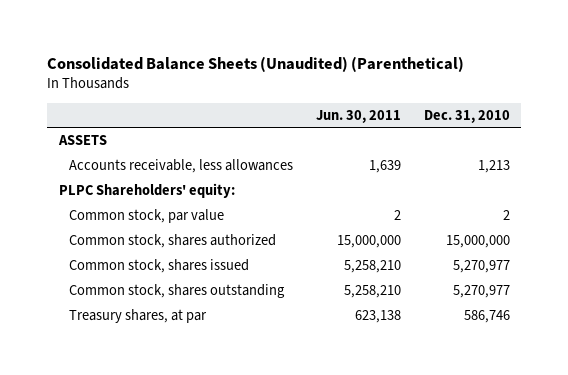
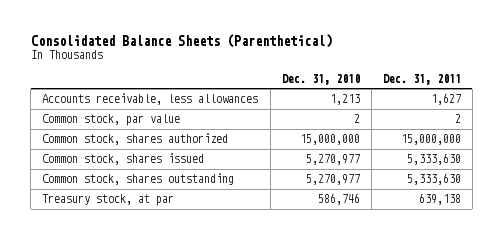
[47,56,465,73] Consolidated Balance Sheets (Unaudited) (Parenthetical) -> [30,33,332,48] Consolidated Balance Sheets (Parenthetical)
[315,109,401,123] Jun. 30, 2011 -> none
none -> [382,73,461,85] Dec. 31, 2011
[57,135,107,146] ASSETS -> none
[58,183,235,199] PLPC Shareholders' equity: -> none
[68,309,207,324] Treasury shares, at par -> [42,194,175,207] Treasury stock, at par

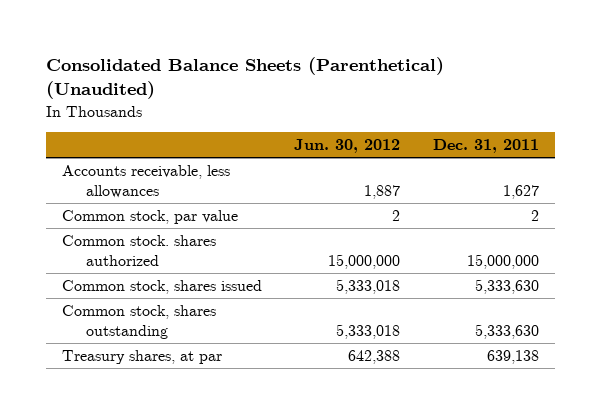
[30,33,332,48] Consolidated Balance Sheets (Parenthetical) -> [46,56,445,100] Consolidated Balance Sheets (Parenthetical) (Unaudited)
[281,73,360,85] Dec. 31, 2010 -> none
none -> [294,139,401,154] Jun. 30, 2012
[42,133,229,146] Common stock, shares authorized -> [62,234,217,267] Common stock. shares authorized
[42,194,175,207] Treasury stock, at par -> [62,349,223,364] Treasury shares, at par

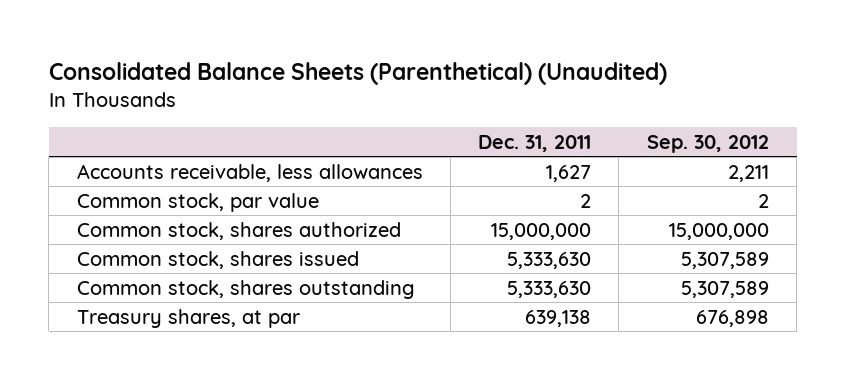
[294,139,401,154] Jun. 30, 2012 -> none
none -> [646,134,769,153] Sep. 30, 2012
[62,234,217,267] Common stock. shares authorized -> [76,221,401,240] Common stock, shares authorized

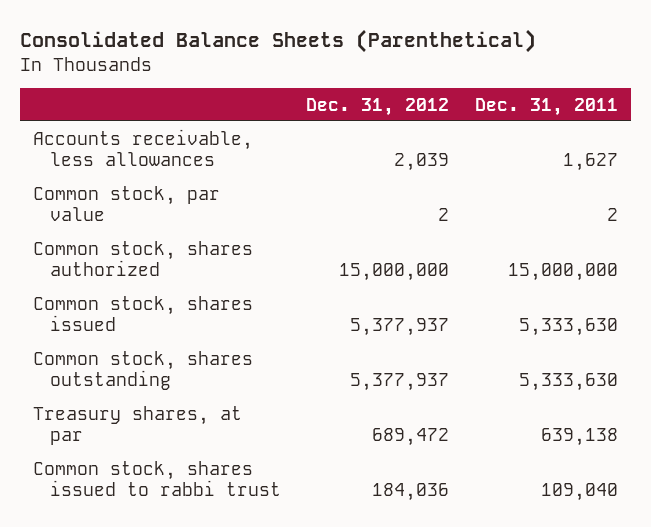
[48,61,667,85] Consolidated Balance Sheets (Parenthetical) (Unaudited) -> [19,28,536,53] Consolidated Balance Sheets (Parenthetical)
[646,134,769,153] Sep. 30, 2012 -> none
none -> [306,97,450,116] Dec. 31, 2012
none -> [32,460,281,497] Common stock, shares issued to rabbi trust

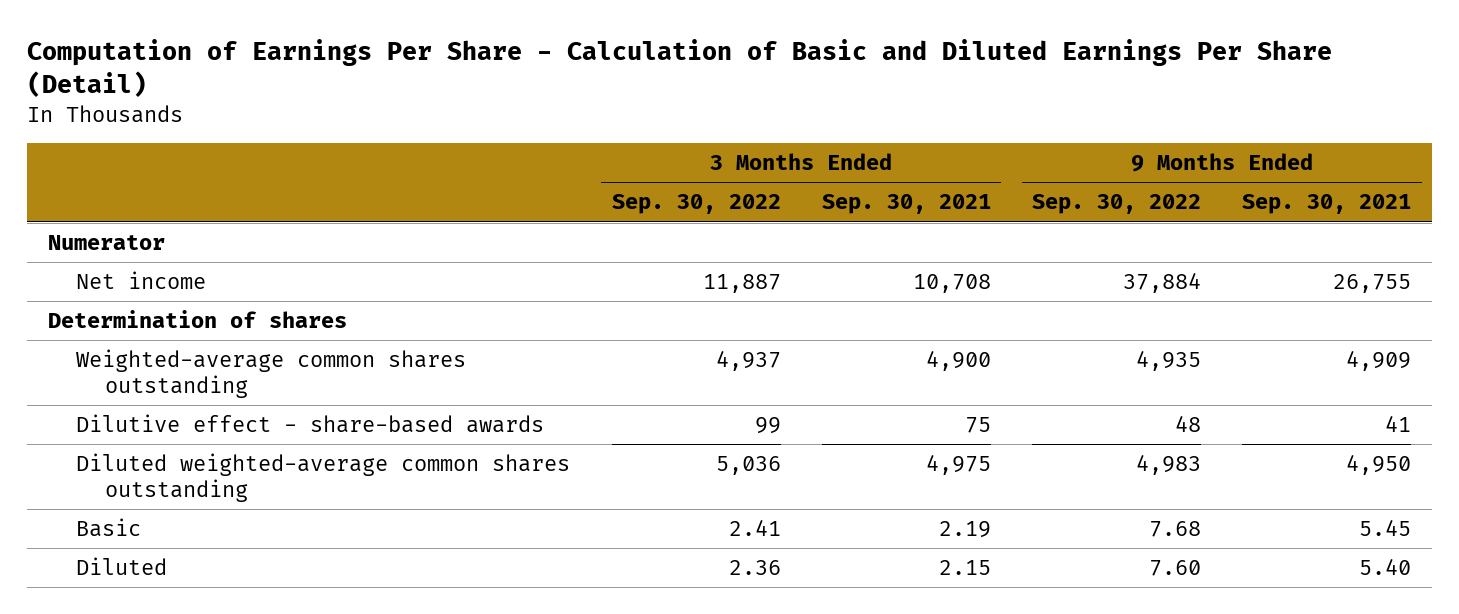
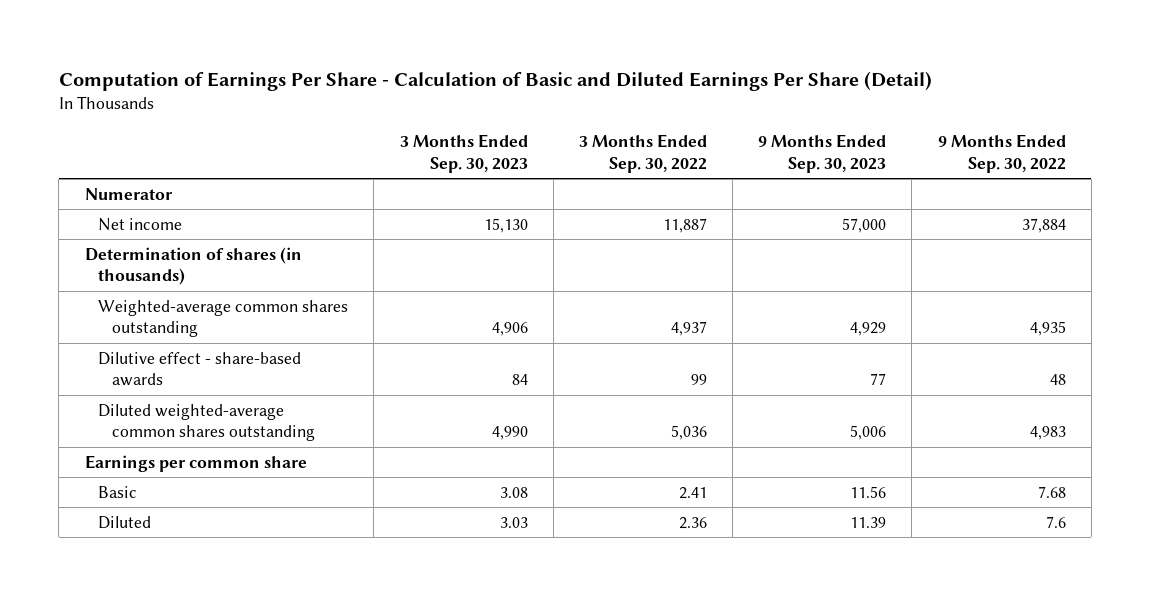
[821,194,991,215] Sep. 30, 2021 -> none
[1242,194,1412,215] Sep. 30, 2021 -> none
none -> [399,134,528,174] 3 Months Ended Sep. 30, 2023
none -> [758,134,887,174] 9 Months Ended Sep. 30, 2023
[47,310,347,329] Determination of shares -> [84,246,302,286] Determination of shares (in thousands)
none -> [84,454,307,472] Earnings per common share
[1149,560,1202,577] 7.60 -> [1045,515,1066,528] 7.6

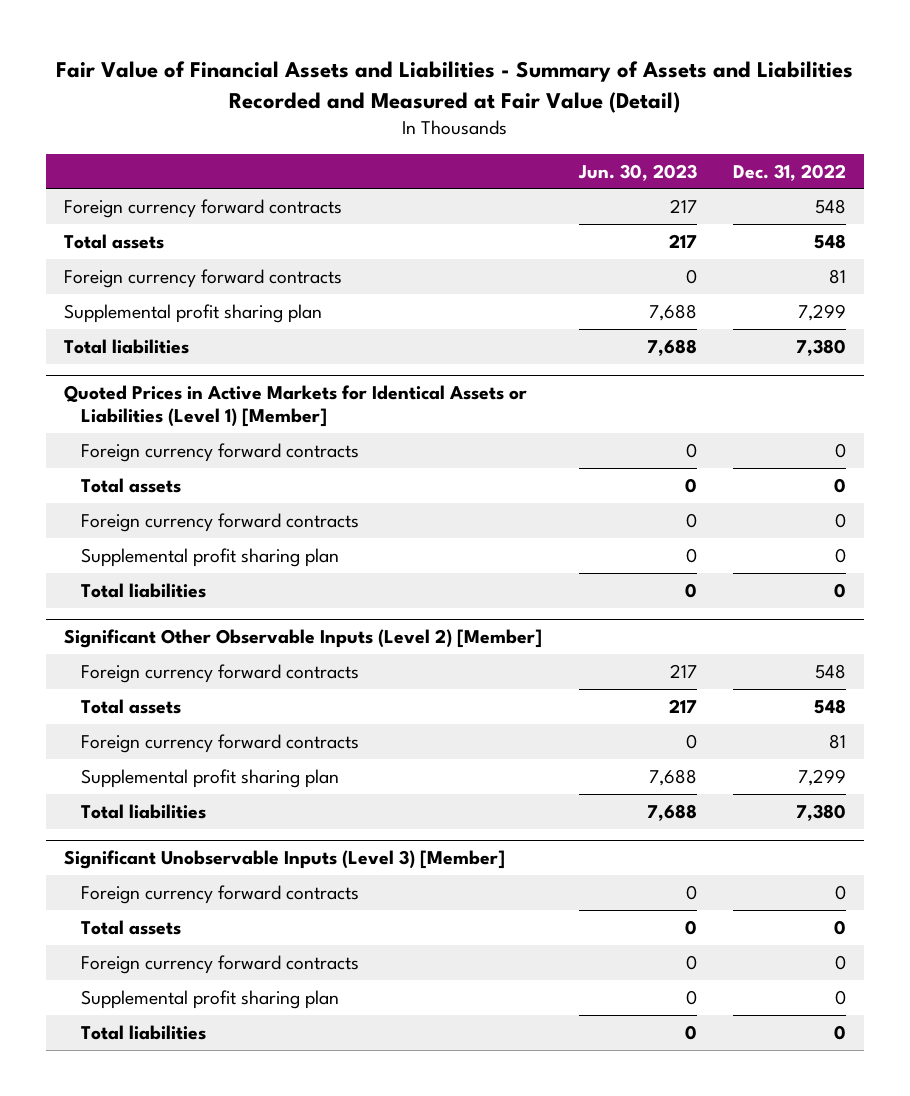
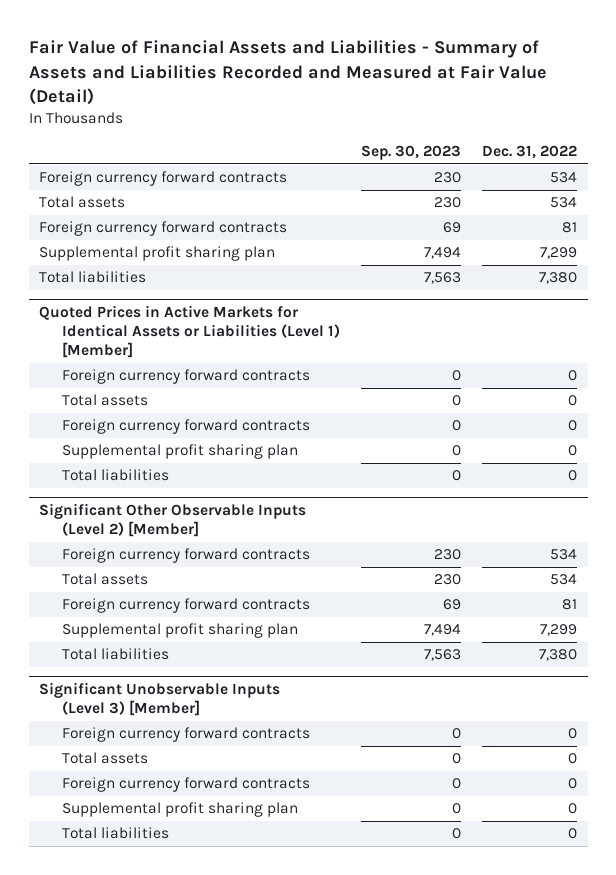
[577,163,697,181] Jun. 30, 2023 -> none
none -> [361,145,462,161] Sep. 30, 2023
[814,198,846,214] 548 -> [550,172,578,184] 534
[813,233,846,249] 548 -> [550,197,578,209] 534
[814,663,846,679] 548 -> [550,549,578,561] 534
[813,698,846,714] 548 -> [550,574,578,586] 534

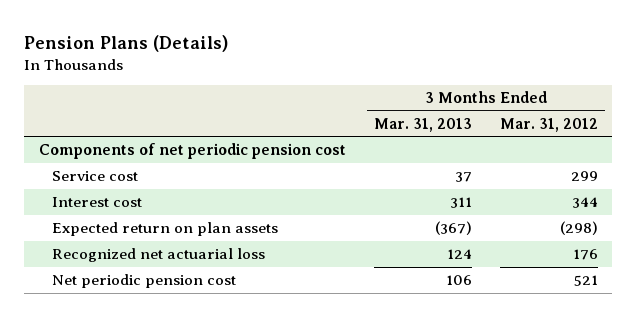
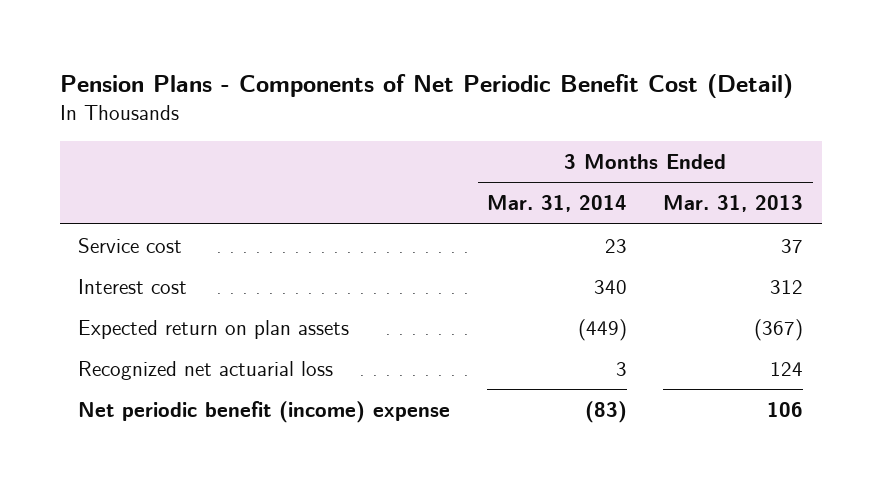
[24,34,229,52] Pension Plans (Details) -> [60,74,794,99] Pension Plans - Components of Net Periodic Benefit Cost (Detail)
[499,117,598,132] Mar. 31, 2012 -> none
none -> [486,195,627,213] Mar. 31, 2014
[38,143,346,160] Components of net periodic pension cost -> none
[449,197,472,209] 311 -> [770,279,804,294] 312
[52,274,237,289] Net periodic pension cost -> [78,400,451,423] Net periodic benefit (income) expense

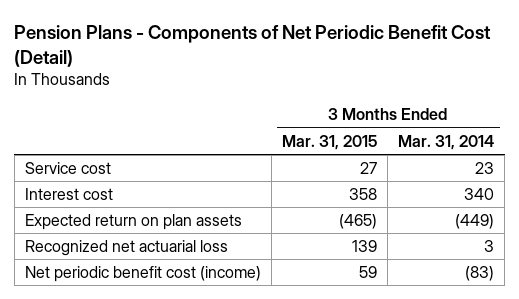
[663,195,804,213] Mar. 31, 2013 -> none
none -> [282,134,378,150] Mar. 31, 2015
[78,400,451,423] Net periodic benefit (income) expense -> [24,266,261,283] Net periodic benefit cost (income)

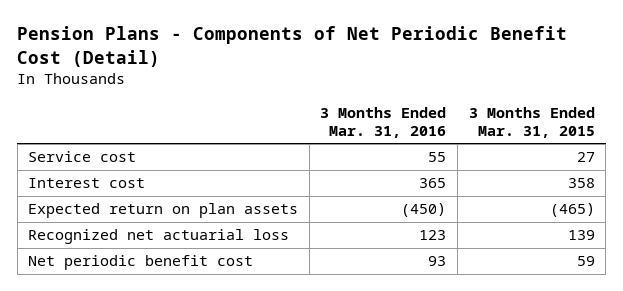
[398,134,495,150] Mar. 31, 2014 -> none
none -> [320,106,447,138] 3 Months Ended Mar. 31, 2016
[24,266,261,283] Net periodic benefit cost (income) -> [28,255,254,271] Net periodic benefit cost

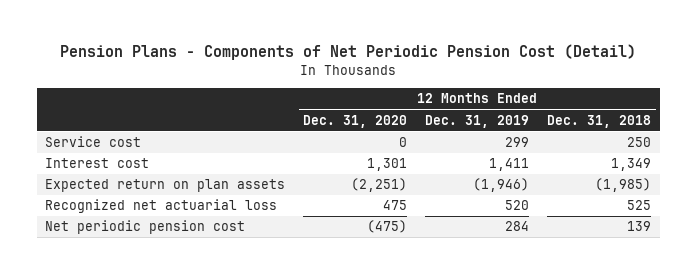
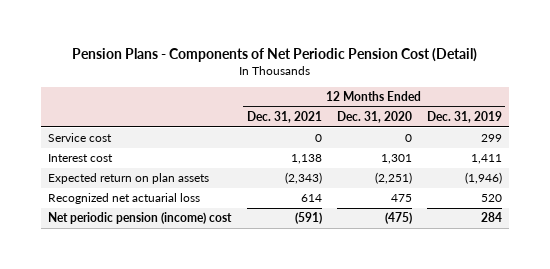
[547,114,652,128] Dec. 31, 2018 -> none
none -> [246,111,322,124] Dec. 31, 2021
[45,220,246,235] Net periodic pension cost -> [48,212,233,225] Net periodic pension (income) cost

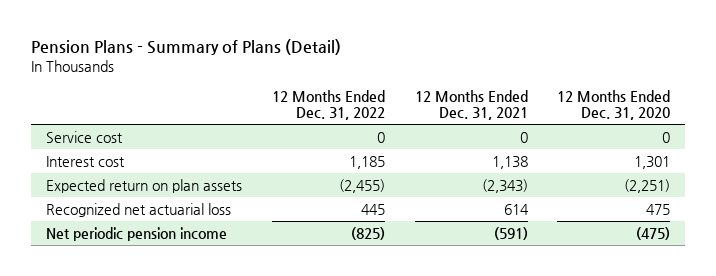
[72,48,478,63] Pension Plans - Components of Net Periodic Pension Cost (Detail) -> [30,39,341,56] Pension Plans - Summary of Plans (Detail)
[426,111,502,124] Dec. 31, 2019 -> none
none -> [271,90,385,121] 12 Months Ended Dec. 31, 2022
[48,212,233,225] Net periodic pension (income) cost -> [45,226,227,241] Net periodic pension income

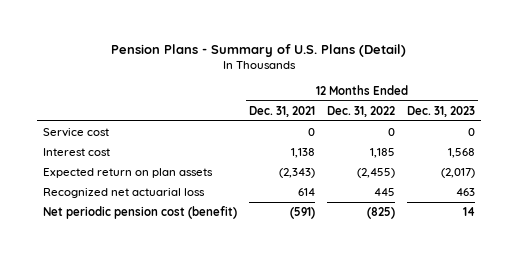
[30,39,341,56] Pension Plans - Summary of Plans (Detail) -> [110,44,406,58] Pension Plans - Summary of U.S. Plans (Detail)
[557,90,671,121] 12 Months Ended Dec. 31, 2020 -> none
none -> [407,105,476,117] Dec. 31, 2023
[45,226,227,241] Net periodic pension income -> [42,206,237,220] Net periodic pension cost (benefit)

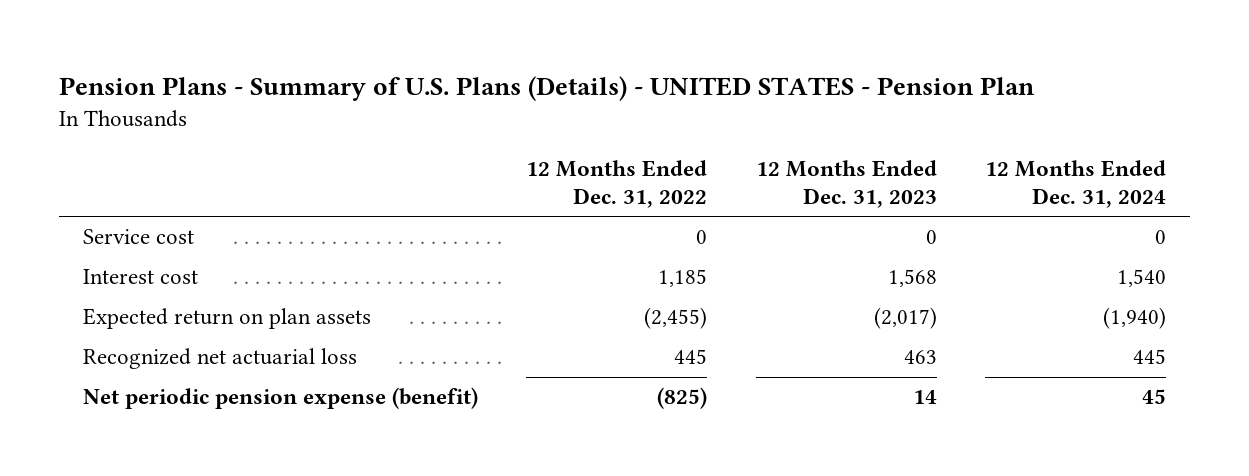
[110,44,406,58] Pension Plans - Summary of U.S. Plans (Detail) -> [58,75,1035,101] Pension Plans - Summary of U.S. Plans (Details) - UNITED STATES - Pension Plan
[248,105,315,117] Dec. 31, 2021 -> none
none -> [984,160,1166,209] 12 Months Ended Dec. 31, 2024
[42,206,237,220] Net periodic pension cost (benefit) -> [83,387,479,410] Net periodic pension expense (benefit)

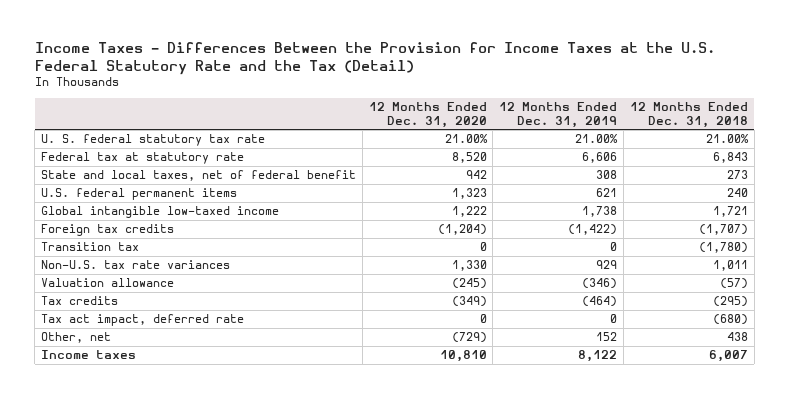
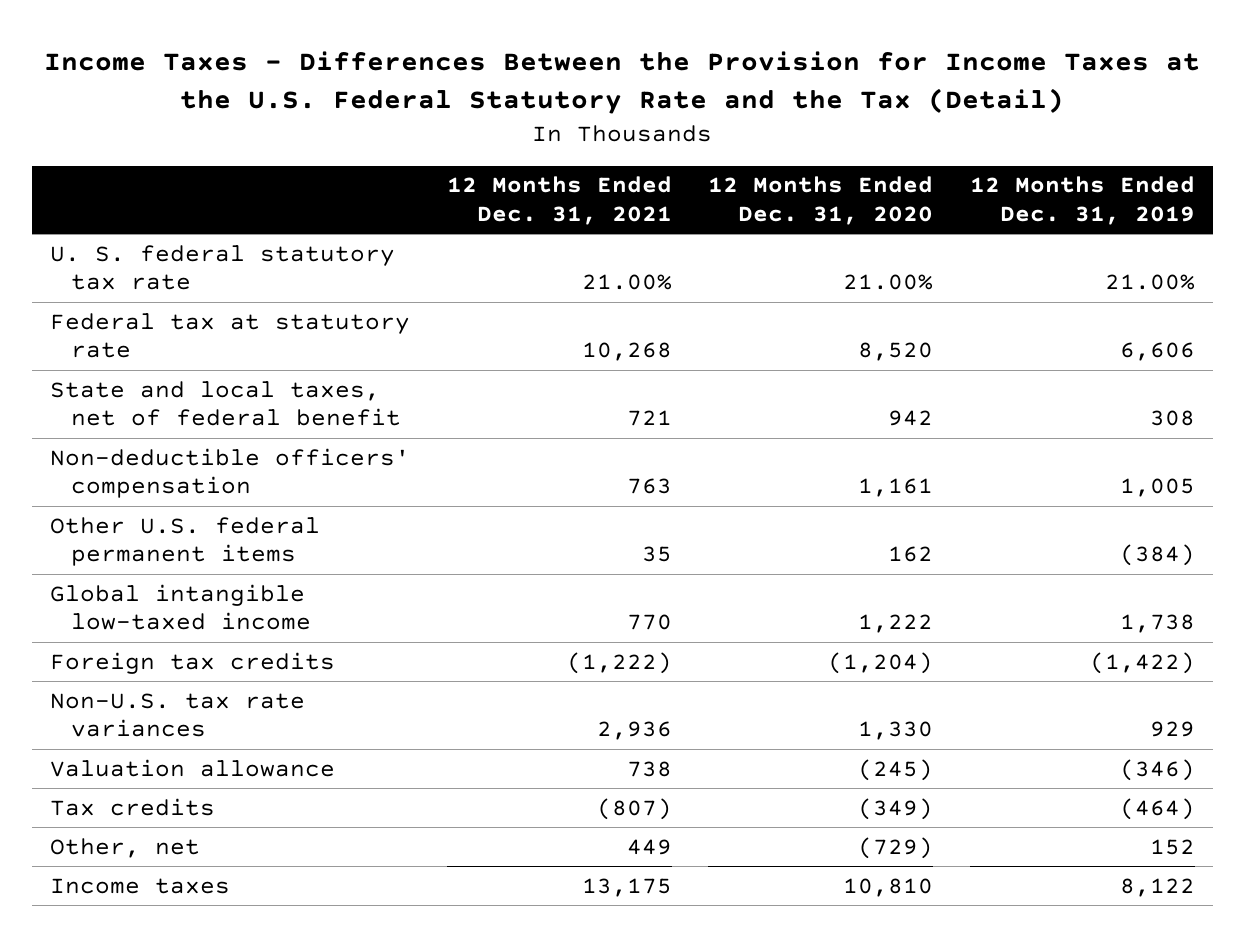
[629,102,748,128] 12 Months Ended Dec. 31, 2018 -> none
none -> [446,176,672,226] 12 Months Ended Dec. 31, 2021
none -> [50,447,411,499] Non-deductible officers' compensation
[40,188,237,201] U.S. federal permanent items -> [50,516,321,567] Other U.S. federal permanent items
[451,188,487,200] 1,323 -> [888,546,934,563] 162
[596,188,618,198] 621 -> [1119,544,1195,567] (384)
[40,242,139,252] Transition tax -> none
[40,314,244,327] Tax act impact, deferred rate -> none

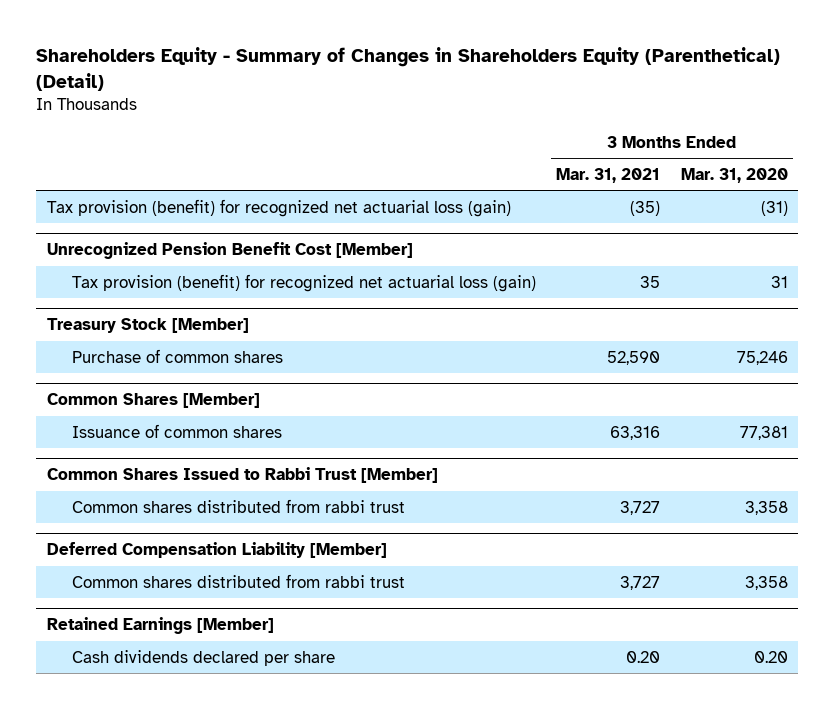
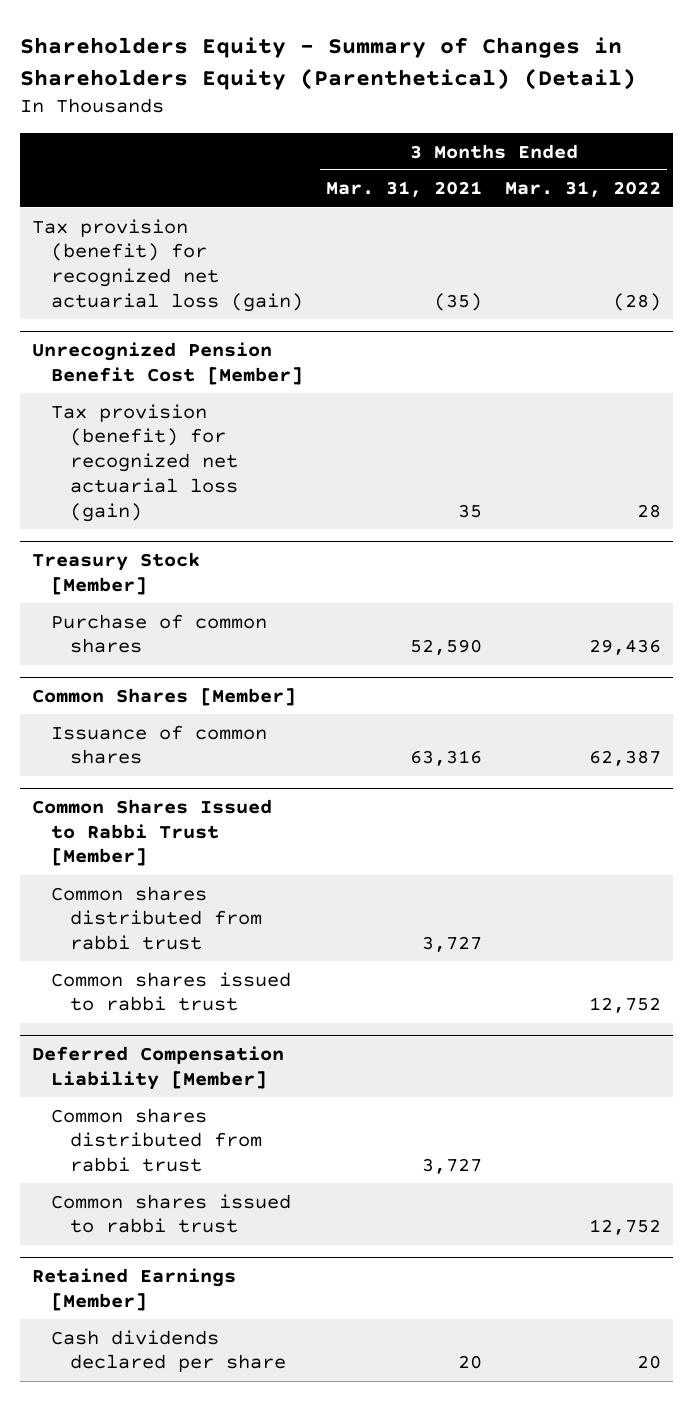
[680,168,788,184] Mar. 31, 2020 -> none
none -> [505,181,662,198] Mar. 31, 2022
none -> [50,971,291,1012] Common shares issued to rabbi trust
none -> [50,1193,291,1234] Common shares issued to rabbi trust
[626,650,661,663] 0.20 -> [458,1355,483,1370] 20

